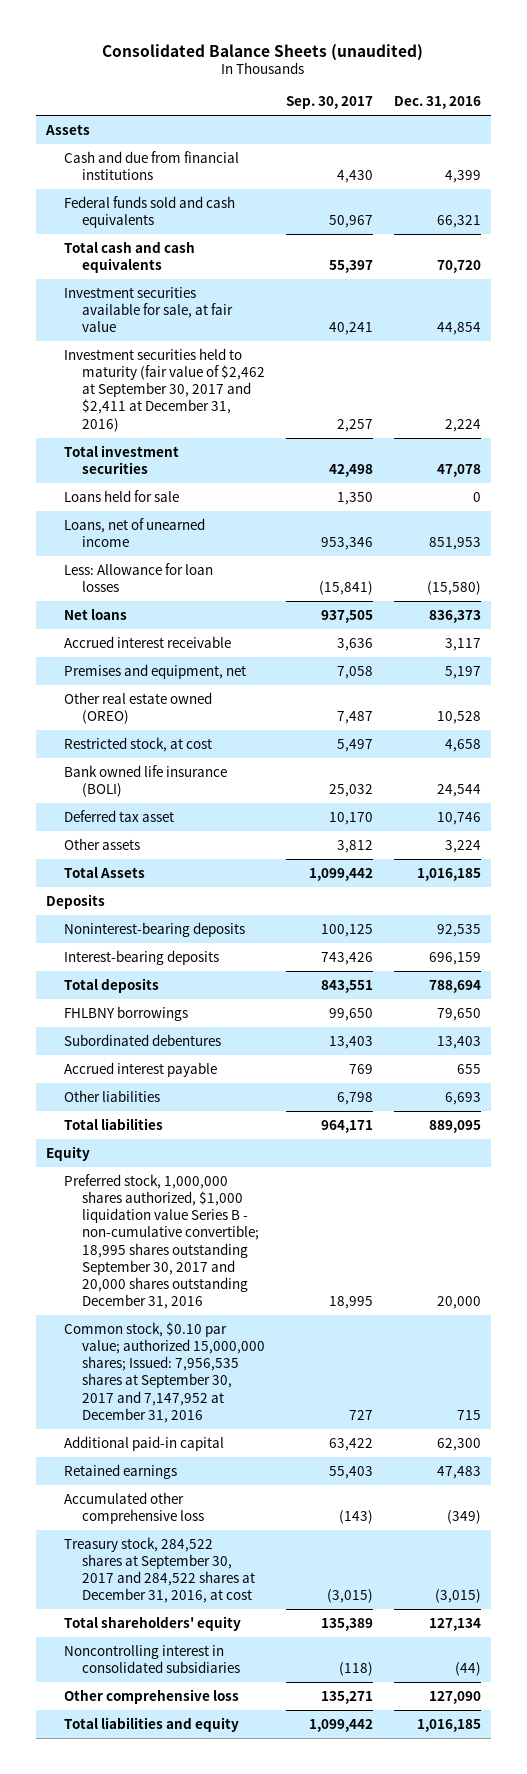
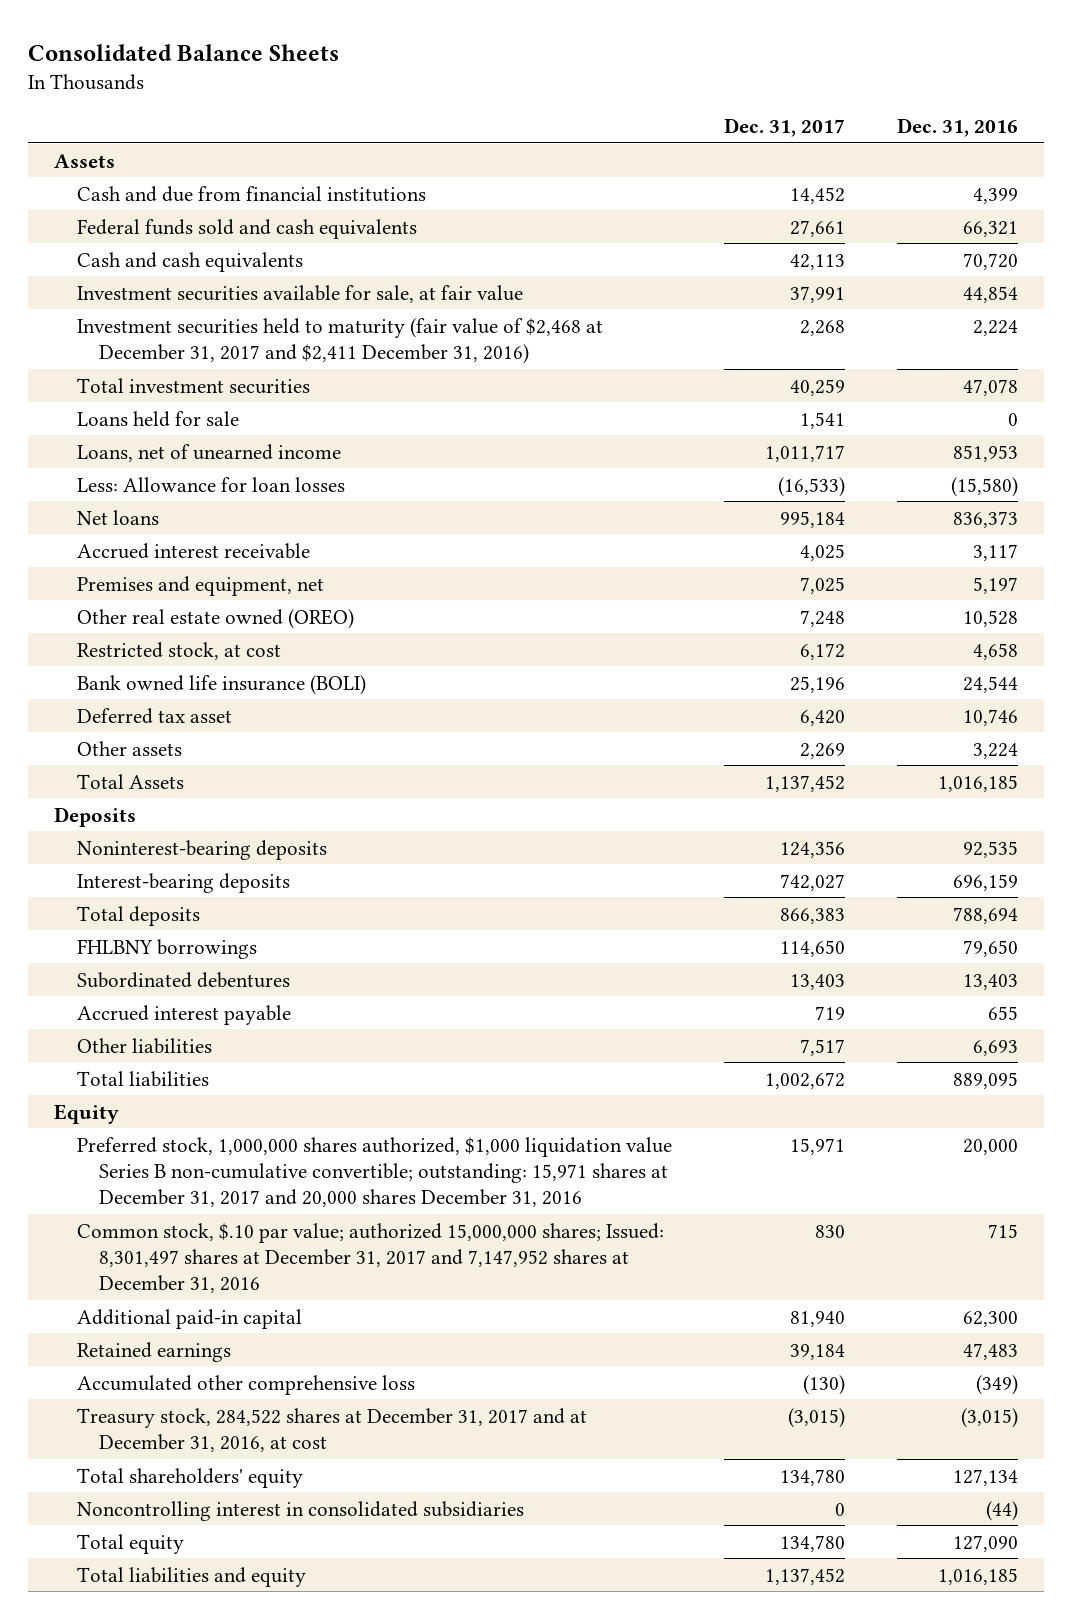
[102,43,424,61] Consolidated Balance Sheets (unaudited) -> [28,43,340,61] Consolidated Balance Sheets
[285,96,373,110] Sep. 30, 2017 -> none
none -> [723,117,845,137] Dec. 31, 2017
[64,240,196,273] Total cash and cash equivalents -> [76,251,303,272] Cash and cash equivalents
[64,347,266,432] Investment securities held to maturity (fair value of $2,462 at September 30, 2017 and $2,411 at December 31, 2016) -> [76,317,603,364] Investment securities held to maturity (fair value of $2,468 at December 31, 2017 and $2,411 December 31, 2016)
[64,1173,260,1310] Preferred stock, 1,000,000 shares authorized, $1,000 liquidation value Series B - non-cumulative convertible; 18,995 shares outstanding September 30, 2017 and 20,000 shares outstanding December 31, 2016 -> [76,1136,672,1207] Preferred stock, 1,000,000 shares authorized, $1,000 liquidation value Series B non-cumulative convertible; outstanding: 15,971 shares at December 31, 2017 and 20,000 shares December 31, 2016
[64,1321,266,1423] Common stock, $0.10 par value; authorized 15,000,000 shares; Issued: 7,956,535 shares at September 30, 2017 and 7,147,952 at December 31, 2016 -> [76,1222,664,1293] Common stock, $.10 par value; authorized 15,000,000 shares; Issued: 8,301,497 shares at December 31, 2017 and 7,147,952 shares at December 31, 2016
[64,1536,256,1604] Treasury stock, 284,522 shares at September 30, 2017 and 284,522 shares at December 31, 2016, at cost -> [76,1407,587,1452] Treasury stock, 284,522 shares at December 31, 2017 and at December 31, 2016, at cost
[64,1688,240,1704] Other comprehensive loss -> [76,1533,184,1554] Total equity

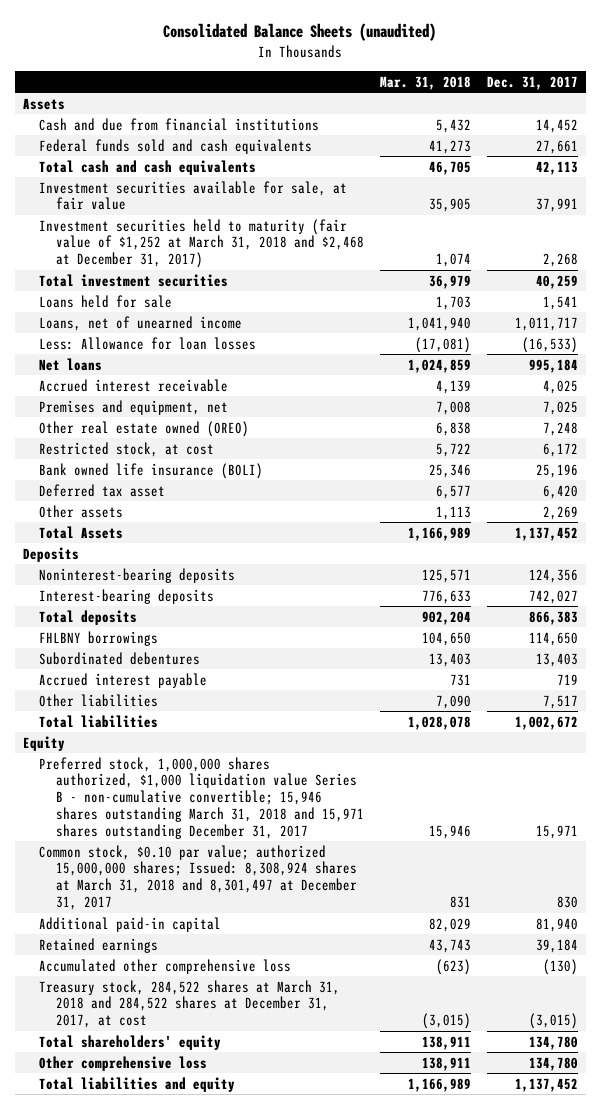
[28,43,340,61] Consolidated Balance Sheets -> [163,23,437,42] Consolidated Balance Sheets (unaudited)
[897,117,1019,137] Dec. 31, 2016 -> none
none -> [379,75,471,90] Mar. 31, 2018
[76,251,303,272] Cash and cash equivalents -> [39,159,257,175] Total cash and cash equivalents
[76,317,603,364] Investment securities held to maturity (fair value of $2,468 at December 31, 2017 and $2,411 December 31, 2016) -> [39,218,364,269] Investment securities held to maturity (fair value of $1,252 at March 31, 2018 and $2,468 at December 31, 2017)
[76,1136,672,1207] Preferred stock, 1,000,000 shares authorized, $1,000 liquidation value Series B non-cumulative convertible; outstanding: 15,971 shares at December 31, 2017 and 20,000 shares December 31, 2016 -> [39,756,364,839] Preferred stock, 1,000,000 shares authorized, $1,000 liquidation value Series B - non-cumulative convertible; 15,946 shares outstanding March 31, 2018 and 15,971 shares outstanding December 31, 2017
[76,1222,664,1293] Common stock, $.10 par value; authorized 15,000,000 shares; Issued: 8,301,497 shares at December 31, 2017 and 7,147,952 shares at December 31, 2016 -> [39,844,357,911] Common stock, $0.10 par value; authorized 15,000,000 shares; Issued: 8,308,924 shares at March 31, 2018 and 8,301,497 at December 31, 2017
[76,1407,587,1452] Treasury stock, 284,522 shares at December 31, 2017 and at December 31, 2016, at cost -> [39,979,341,1029] Treasury stock, 284,522 shares at March 31, 2018 and 284,522 shares at December 31, 2017, at cost
[76,1500,524,1521] Noncontrolling interest in consolidated subsidiaries -> none
[76,1533,184,1554] Total equity -> [39,1055,208,1071] Other comprehensive loss

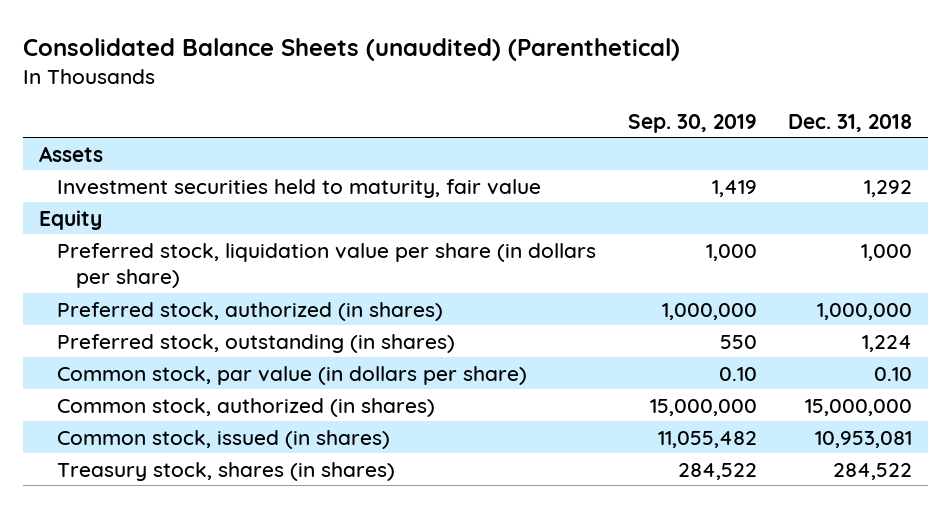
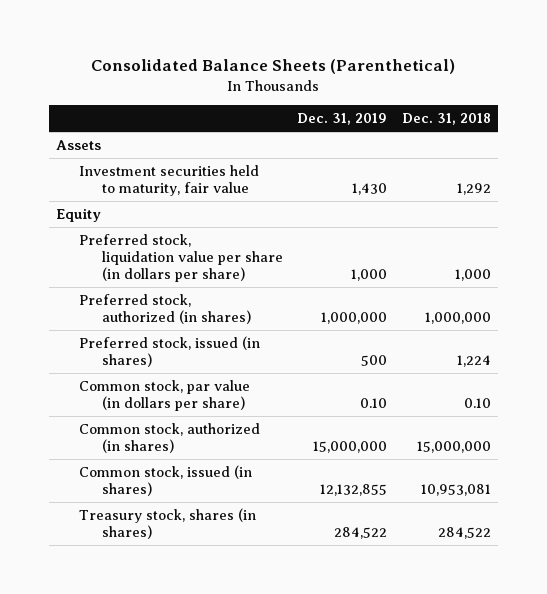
[23,37,681,61] Consolidated Balance Sheets (unaudited) (Parenthetical) -> [91,59,456,75] Consolidated Balance Sheets (Parenthetical)
[627,113,757,133] Sep. 30, 2019 -> none
none -> [297,113,388,126] Dec. 31, 2019
[57,333,456,353] Preferred stock, outstanding (in shares) -> [78,336,260,368] Preferred stock, issued (in shares)

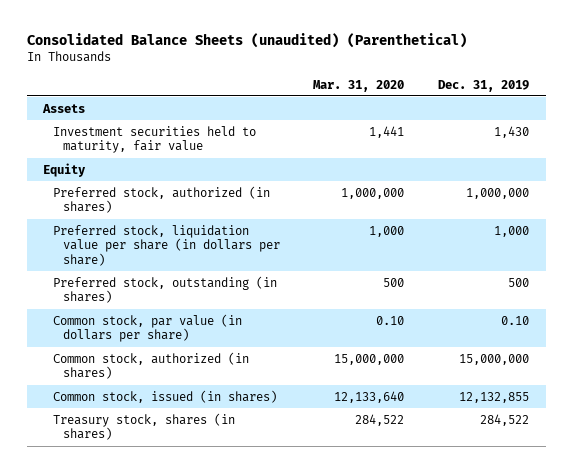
[91,59,456,75] Consolidated Balance Sheets (Parenthetical) -> [26,32,467,48] Consolidated Balance Sheets (unaudited) (Parenthetical)
[401,113,491,126] Dec. 31, 2018 -> none
none -> [313,79,405,92] Mar. 31, 2020
[78,234,283,283] Preferred stock, liquidation value per share (in dollars per share) -> [53,224,280,266] Preferred stock, liquidation value per share (in dollars per share)
[78,336,260,368] Preferred stock, issued (in shares) -> [53,275,278,304] Preferred stock, outstanding (in shares)

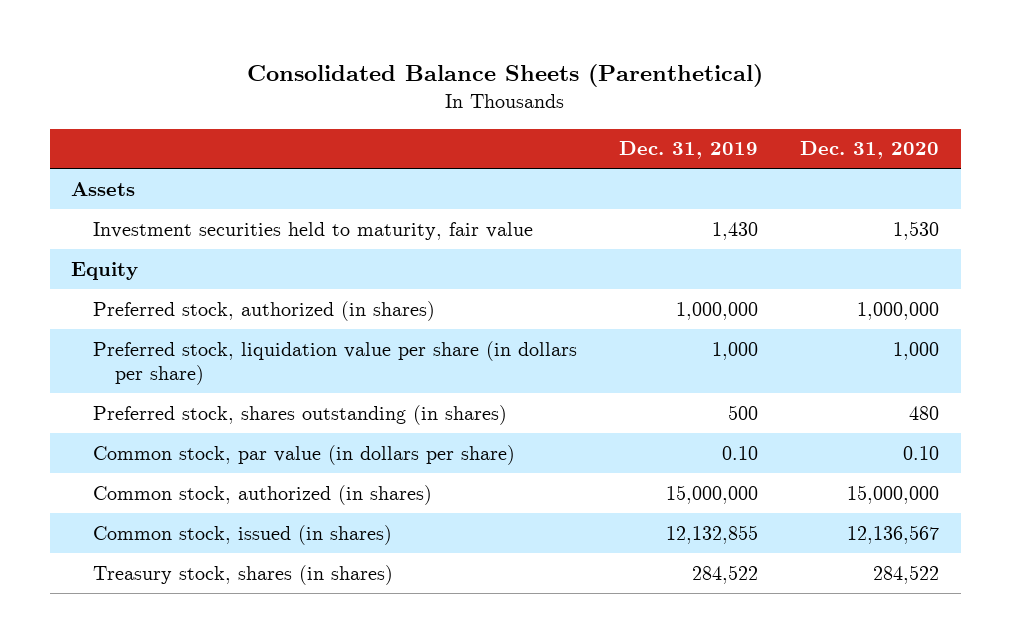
[26,32,467,48] Consolidated Balance Sheets (unaudited) (Parenthetical) -> [247,64,764,88] Consolidated Balance Sheets (Parenthetical)
[313,79,405,92] Mar. 31, 2020 -> none
none -> [800,141,940,160] Dec. 31, 2020
[53,275,278,304] Preferred stock, outstanding (in shares) -> [93,404,508,425] Preferred stock, shares outstanding (in shares)

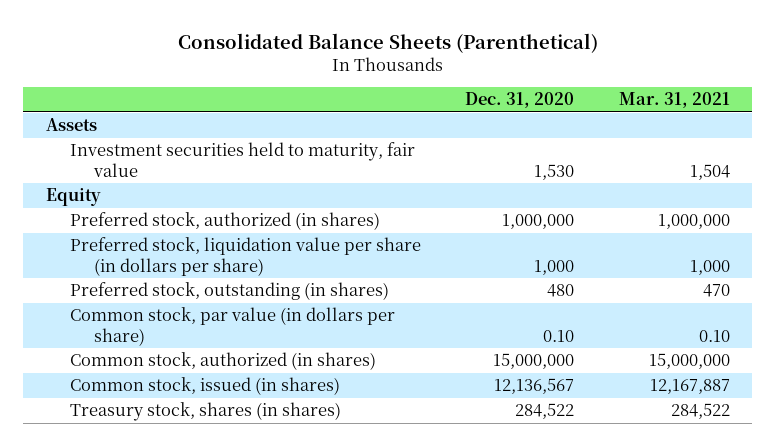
[619,141,759,160] Dec. 31, 2019 -> none
none -> [618,92,730,109] Mar. 31, 2021
[93,404,508,425] Preferred stock, shares outstanding (in shares) -> [69,282,389,301] Preferred stock, outstanding (in shares)

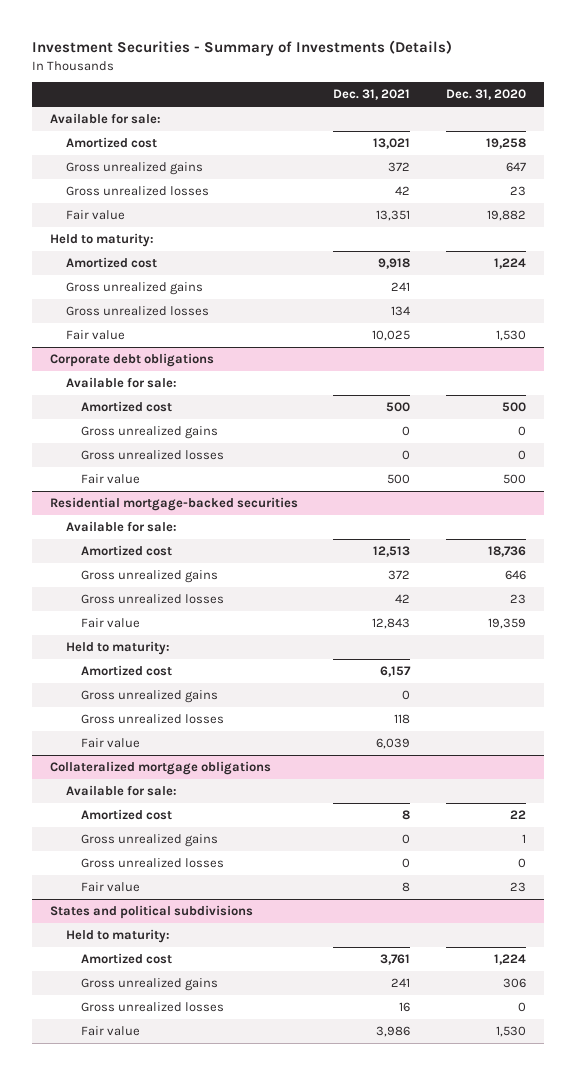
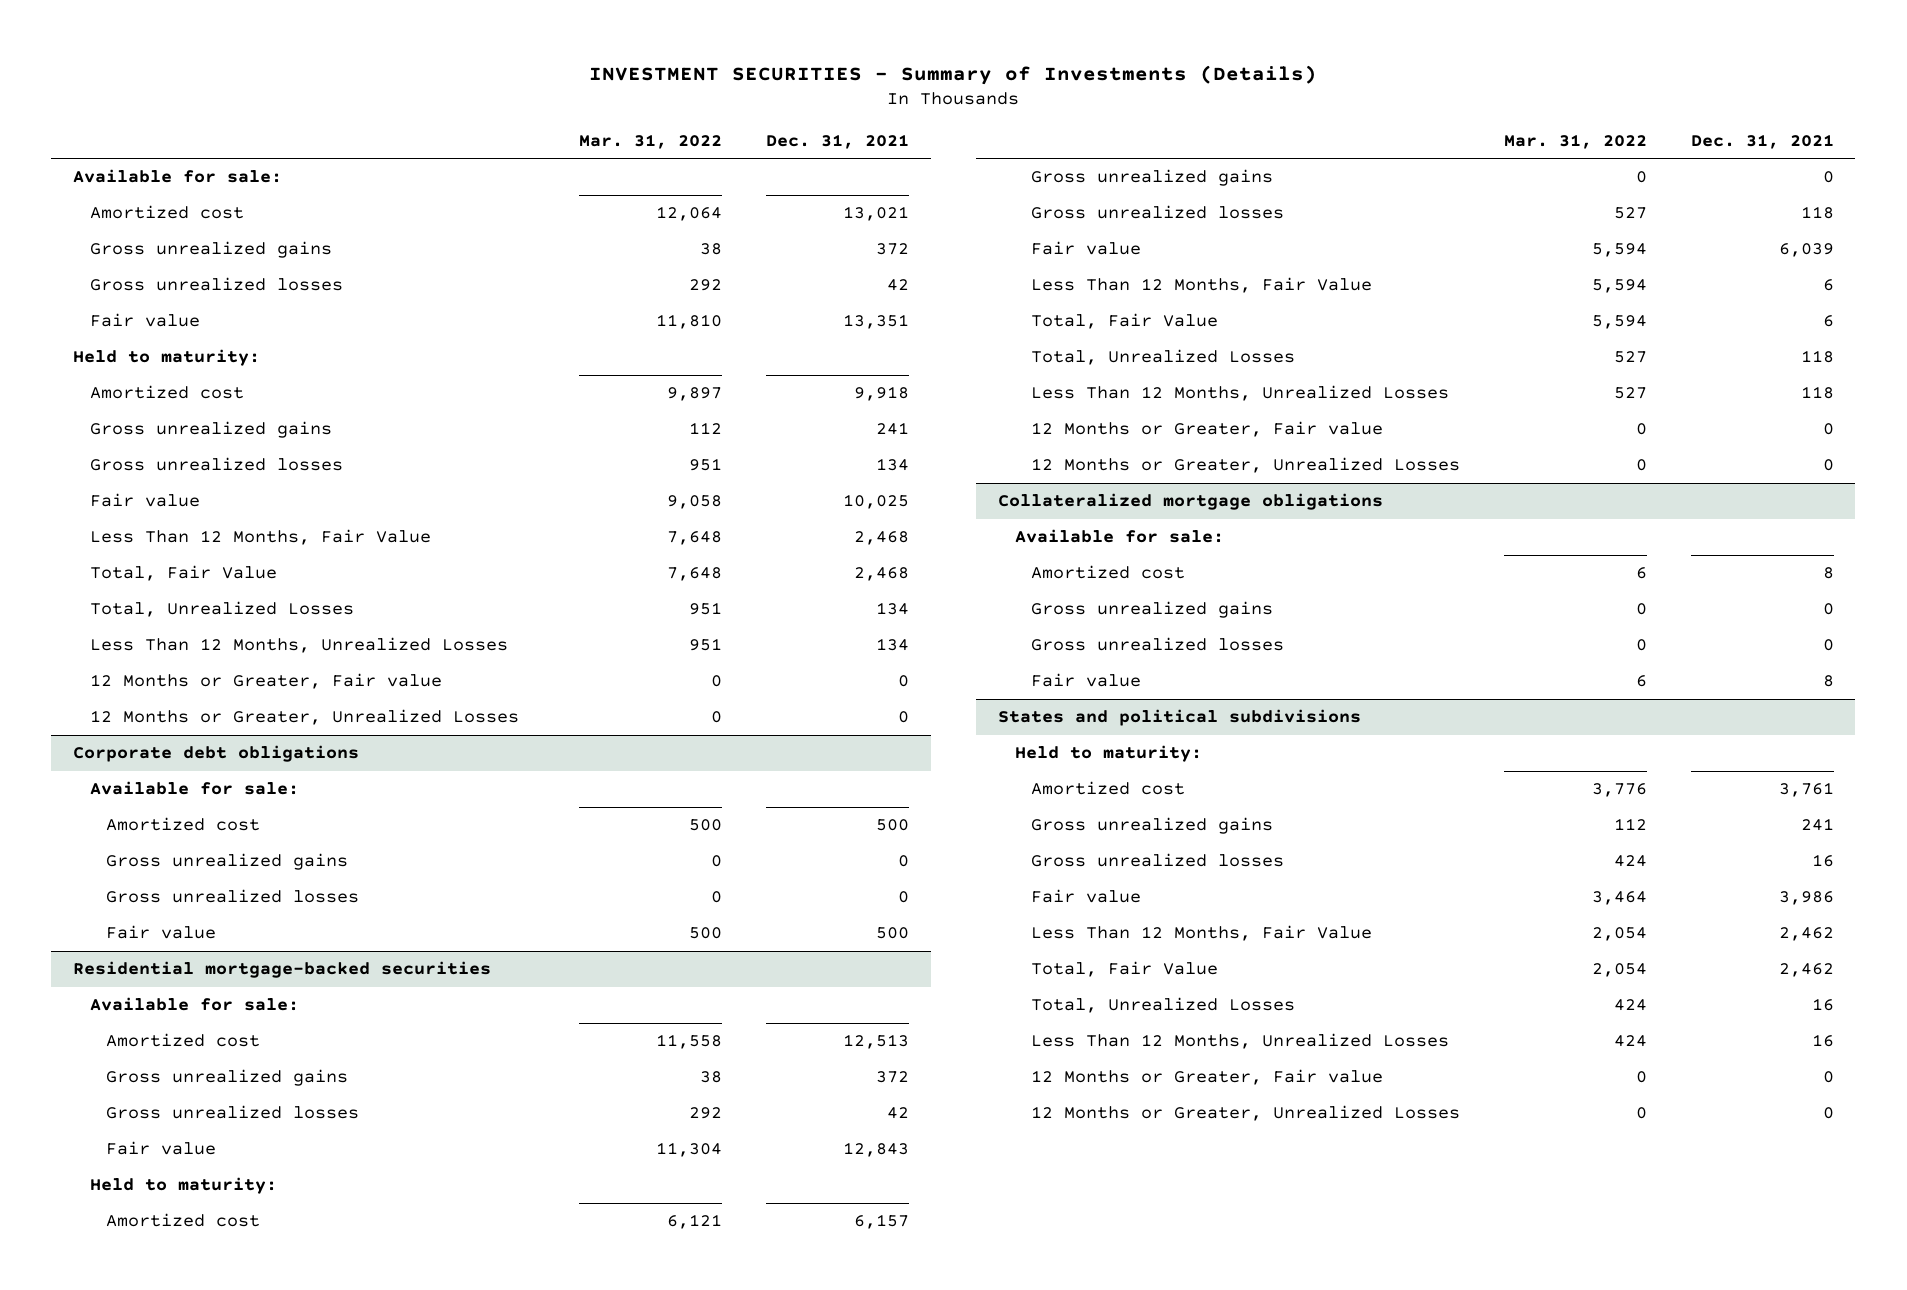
[32,40,453,57] Investment Securities - Summary of Investments (Details) -> [589,64,1318,85] INVESTMENT SECURITIES - Summary of Investments (Details)
[445,89,526,101] Dec. 31, 2020 -> none
none -> [578,133,722,149] Mar. 31, 2022
none -> [89,529,431,546] Less Than 12 Months, Fair Value
none -> [89,565,277,582] Total, Fair Value
none -> [89,601,354,618] Total, Unrealized Losses
none -> [89,637,508,654] Less Than 12 Months, Unrealized Losses
none -> [89,673,442,690] 12 Months or Greater, Fair value
none -> [89,709,519,726] 12 Months or Greater, Unrealized Losses
none -> [1031,277,1373,294] Less Than 12 Months, Fair Value
none -> [1031,313,1219,330] Total, Fair Value
none -> [1031,349,1296,366] Total, Unrealized Losses
none -> [1031,385,1450,402] Less Than 12 Months, Unrealized Losses
none -> [1031,421,1384,438] 12 Months or Greater, Fair value
none -> [1031,457,1461,474] 12 Months or Greater, Unrealized Losses
none -> [1031,925,1373,942] Less Than 12 Months, Fair Value
none -> [1031,961,1219,978] Total, Fair Value
none -> [1031,997,1296,1014] Total, Unrealized Losses
none -> [1031,1033,1450,1050] Less Than 12 Months, Unrealized Losses
none -> [1031,1069,1384,1086] 12 Months or Greater, Fair value
none -> [1031,1105,1461,1122] 12 Months or Greater, Unrealized Losses

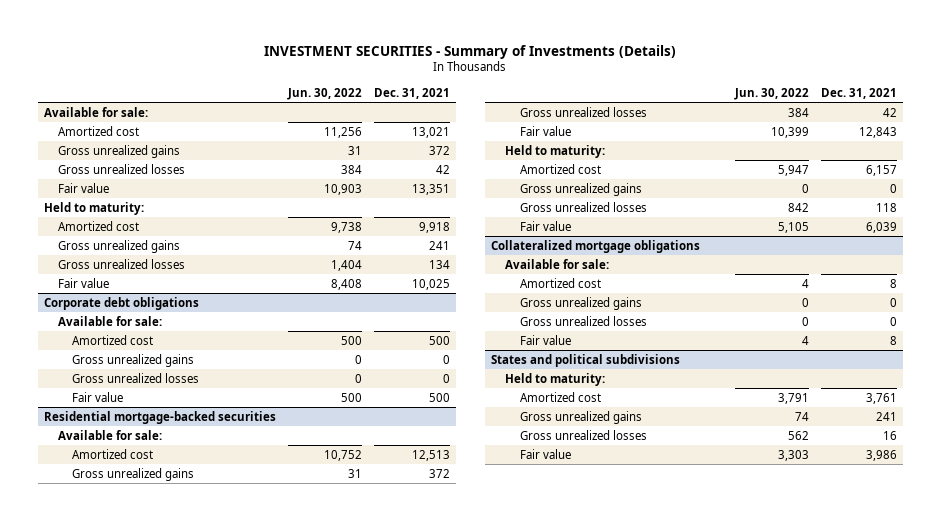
[578,133,722,149] Mar. 31, 2022 -> none
none -> [286,87,362,100] Jun. 30, 2022
[89,529,431,546] Less Than 12 Months, Fair Value -> none
[89,565,277,582] Total, Fair Value -> none
[89,601,354,618] Total, Unrealized Losses -> none
[89,637,508,654] Less Than 12 Months, Unrealized Losses -> none
[89,673,442,690] 12 Months or Greater, Fair value -> none
[89,709,519,726] 12 Months or Greater, Unrealized Losses -> none
[1031,277,1373,294] Less Than 12 Months, Fair Value -> none
[1031,313,1219,330] Total, Fair Value -> none
[1031,349,1296,366] Total, Unrealized Losses -> none
[1031,385,1450,402] Less Than 12 Months, Unrealized Losses -> none
[1031,421,1384,438] 12 Months or Greater, Fair value -> none
[1031,457,1461,474] 12 Months or Greater, Unrealized Losses -> none
[1031,925,1373,942] Less Than 12 Months, Fair Value -> none
[1031,961,1219,978] Total, Fair Value -> none
[1031,997,1296,1014] Total, Unrealized Losses -> none
[1031,1033,1450,1050] Less Than 12 Months, Unrealized Losses -> none
[1031,1069,1384,1086] 12 Months or Greater, Fair value -> none
[1031,1105,1461,1122] 12 Months or Greater, Unrealized Losses -> none

